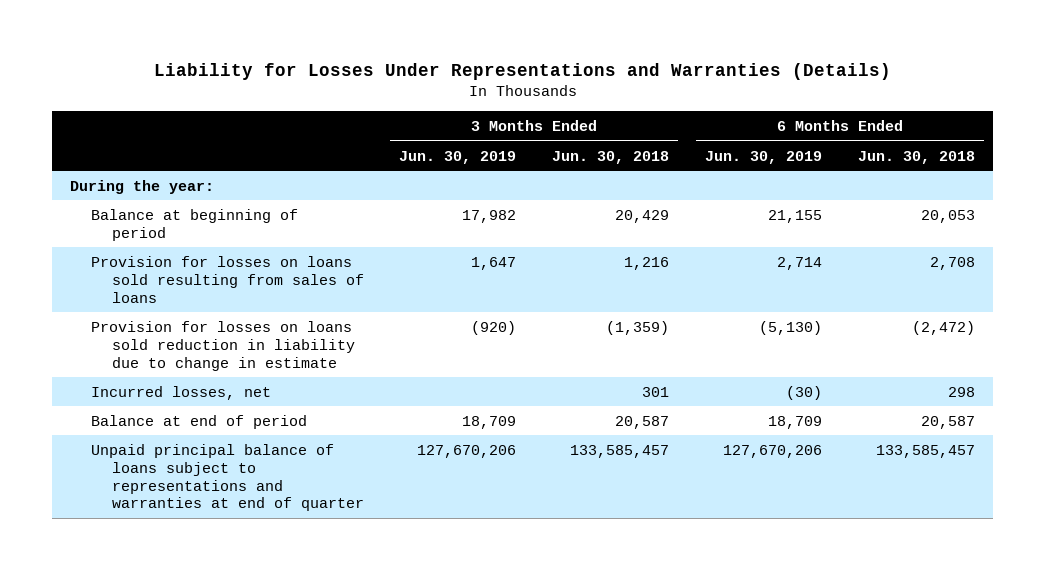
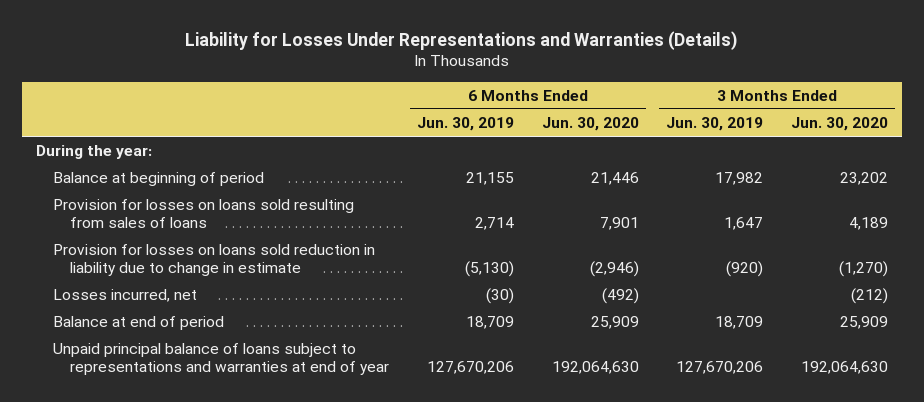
[552,150,670,164] Jun. 30, 2018 -> none
[857,150,975,164] Jun. 30, 2018 -> none
none -> [541,117,639,132] Jun. 30, 2020
none -> [791,117,889,132] Jun. 30, 2020
[90,385,271,400] Incurred losses, net -> [52,289,197,303] Losses incurred, net
[90,443,364,512] Unpaid principal balance of loans subject to representations and warranties at end of quarter -> [52,343,389,375] Unpaid principal balance of loans subject to representations and warranties at end of year

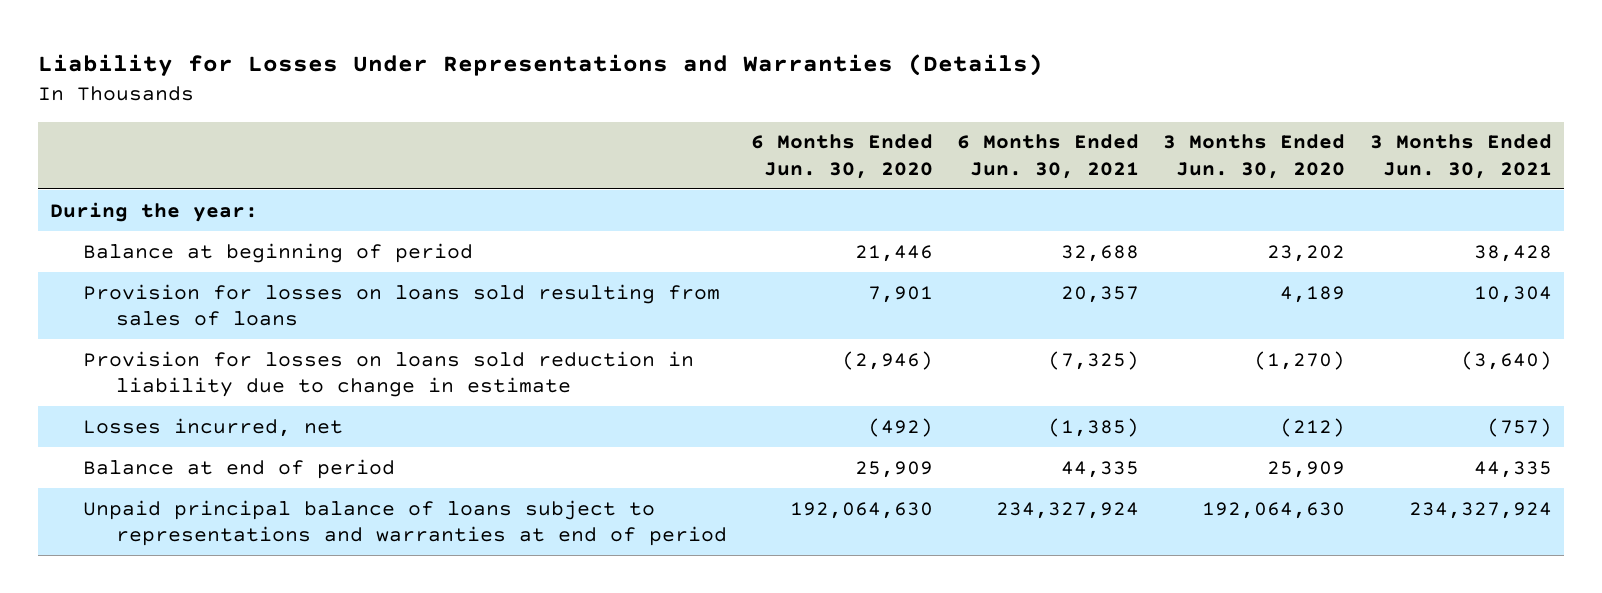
[416,117,514,132] Jun. 30, 2019 -> none
[666,117,764,132] Jun. 30, 2019 -> none
none -> [957,134,1140,179] 6 Months Ended Jun. 30, 2021
none -> [1369,134,1552,179] 3 Months Ended Jun. 30, 2021
[52,343,389,375] Unpaid principal balance of loans subject to representations and warranties at end of year -> [83,499,727,547] Unpaid principal balance of loans subject to representations and warranties at end of period

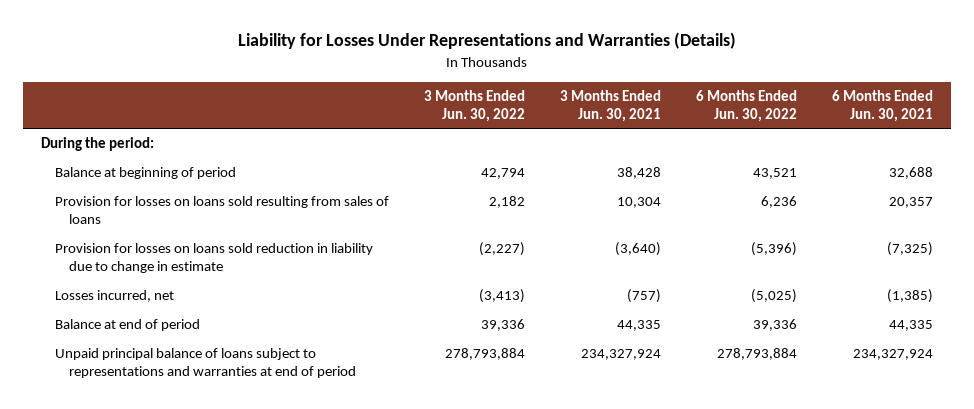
[751,134,934,179] 6 Months Ended Jun. 30, 2020 -> none
[1163,134,1346,179] 3 Months Ended Jun. 30, 2020 -> none
none -> [423,89,525,122] 3 Months Ended Jun. 30, 2022
none -> [695,89,797,122] 6 Months Ended Jun. 30, 2022
[50,201,259,222] During the year: -> [40,137,154,152] During the period:

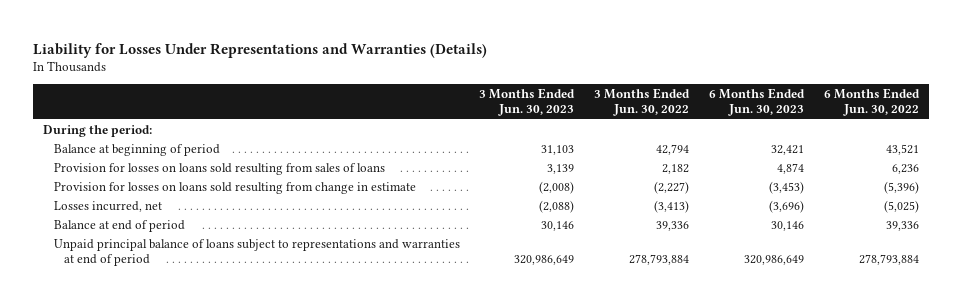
[559,89,661,122] 3 Months Ended Jun. 30, 2021 -> none
[832,89,934,122] 6 Months Ended Jun. 30, 2021 -> none
none -> [479,87,576,117] 3 Months Ended Jun. 30, 2023
none -> [709,87,806,117] 6 Months Ended Jun. 30, 2023
[54,243,373,274] Provision for losses on loans sold reduction in liability due to change in estimate -> [53,181,416,194] Provision for losses on loans sold resulting from change in estimate

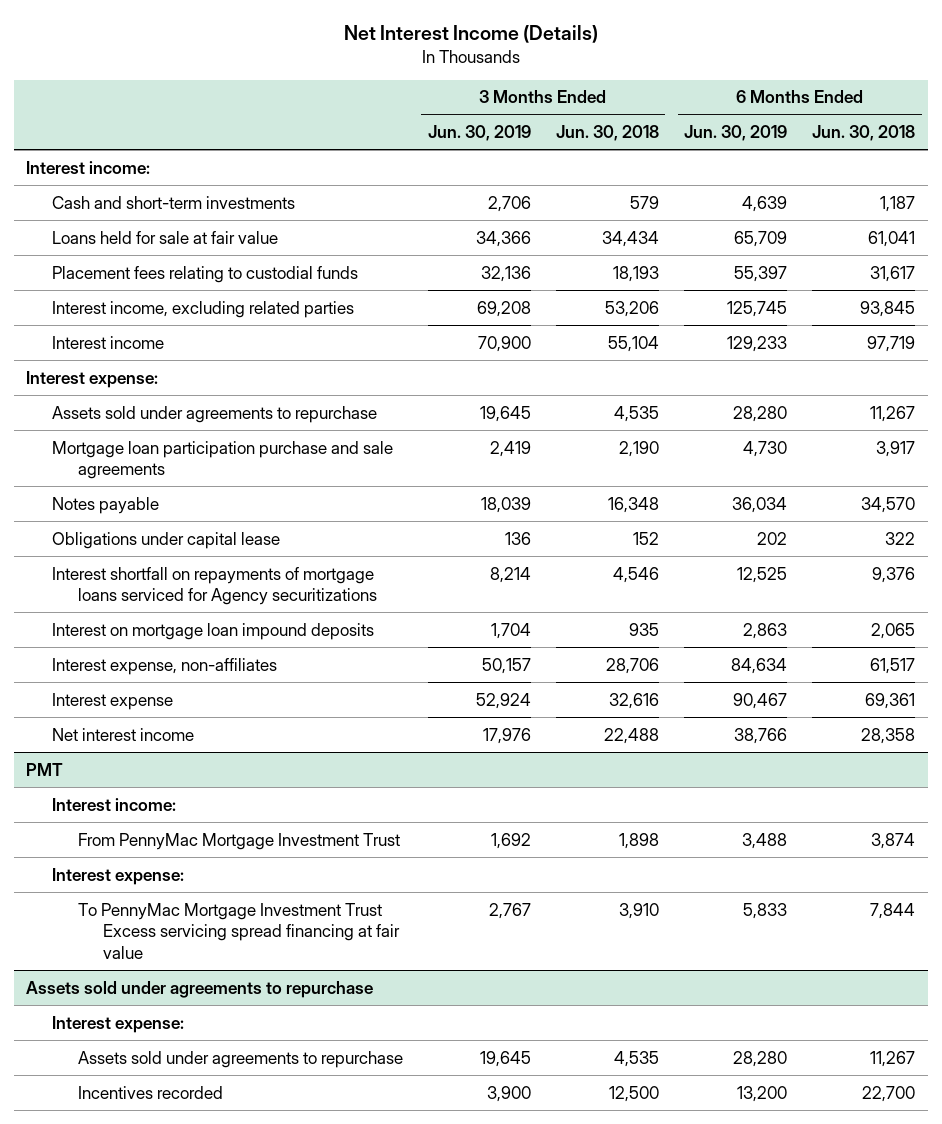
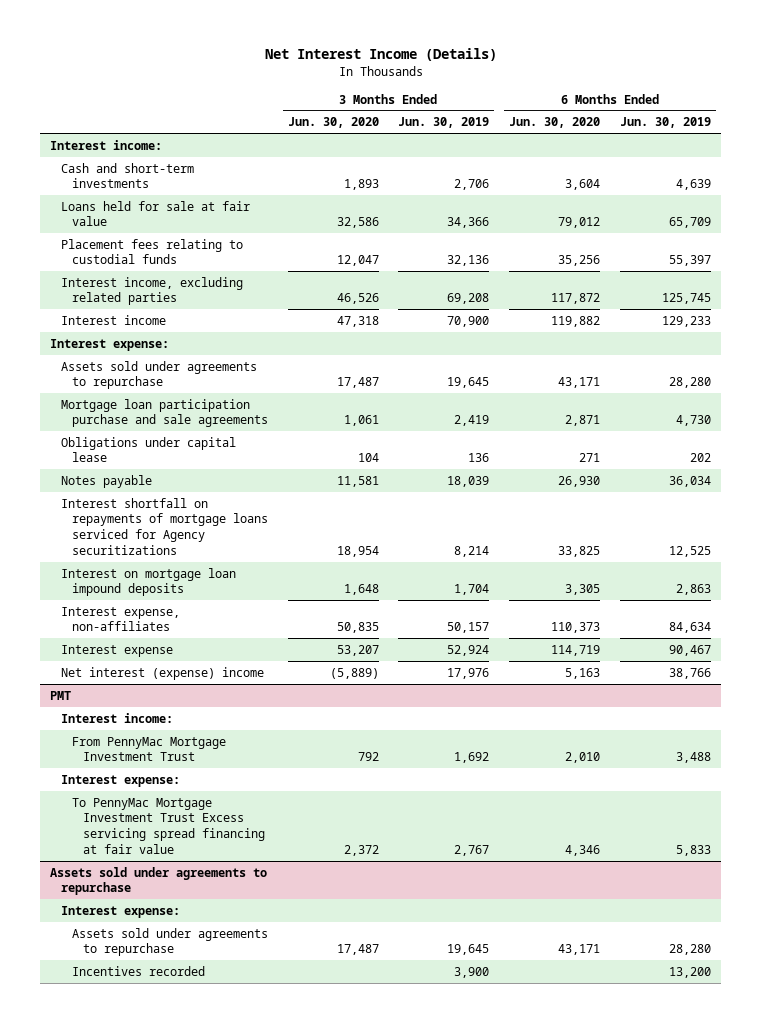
[555,125,659,142] Jun. 30, 2018 -> none
[812,125,916,142] Jun. 30, 2018 -> none
none -> [287,117,379,129] Jun. 30, 2020
none -> [509,117,601,129] Jun. 30, 2020
[51,496,159,514] Notes payable -> [60,474,152,488] Notes payable
[51,727,194,741] Net interest income -> [60,666,264,680] Net interest (expense) income

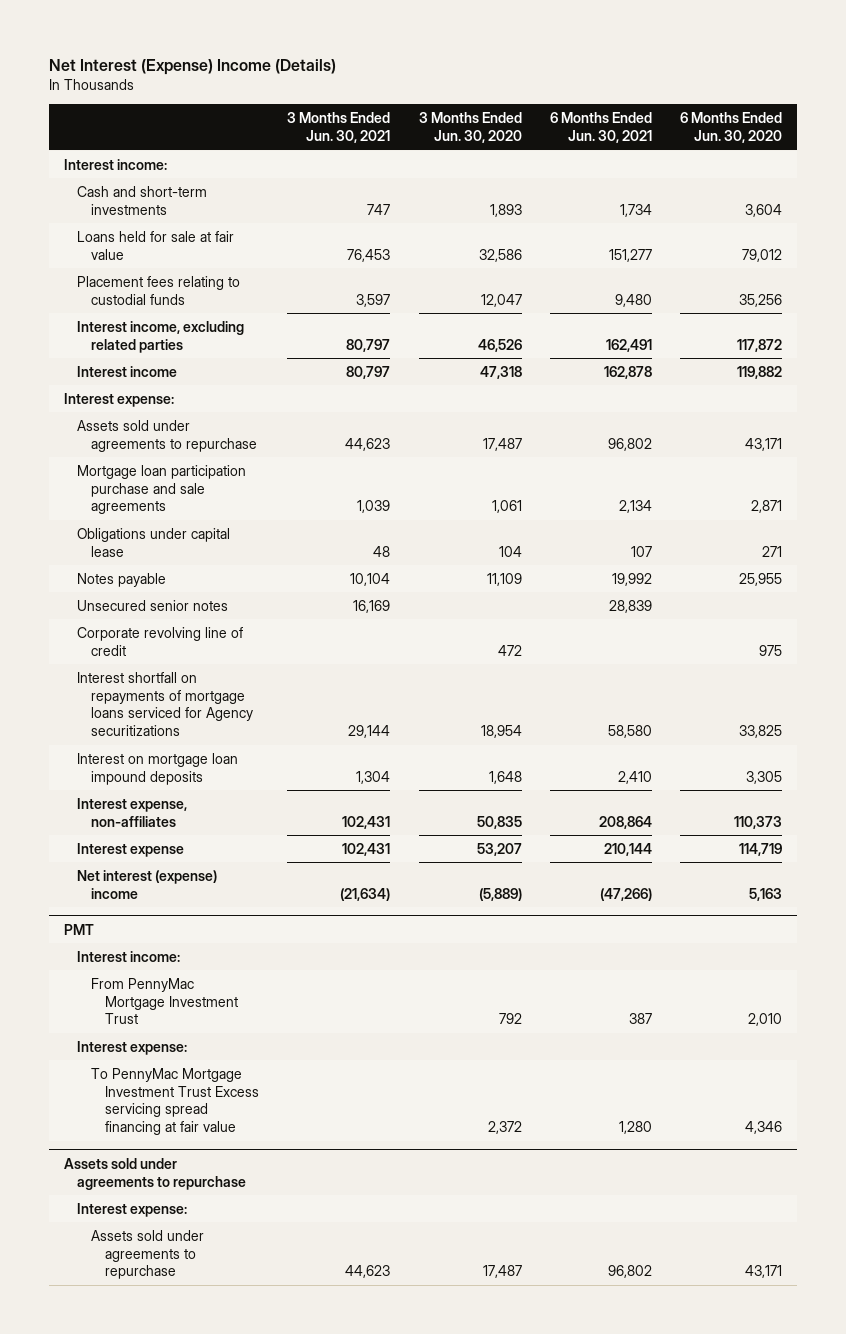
[264,48,497,62] Net Interest Income (Details) -> [49,59,337,76] Net Interest (Expense) Income (Details)
[398,117,490,129] Jun. 30, 2019 -> none
[619,117,711,129] Jun. 30, 2019 -> none
none -> [287,112,391,144] 3 Months Ended Jun. 30, 2021
none -> [550,112,653,144] 6 Months Ended Jun. 30, 2021
[336,475,379,487] 11,581 -> [486,572,522,586] 11,109
[558,475,601,487] 26,930 -> [739,572,783,586] 25,955
none -> [77,599,229,611] Unsecured senior notes
none -> [77,626,244,656] Corporate revolving line of credit
[71,965,205,976] Incentives recorded -> none

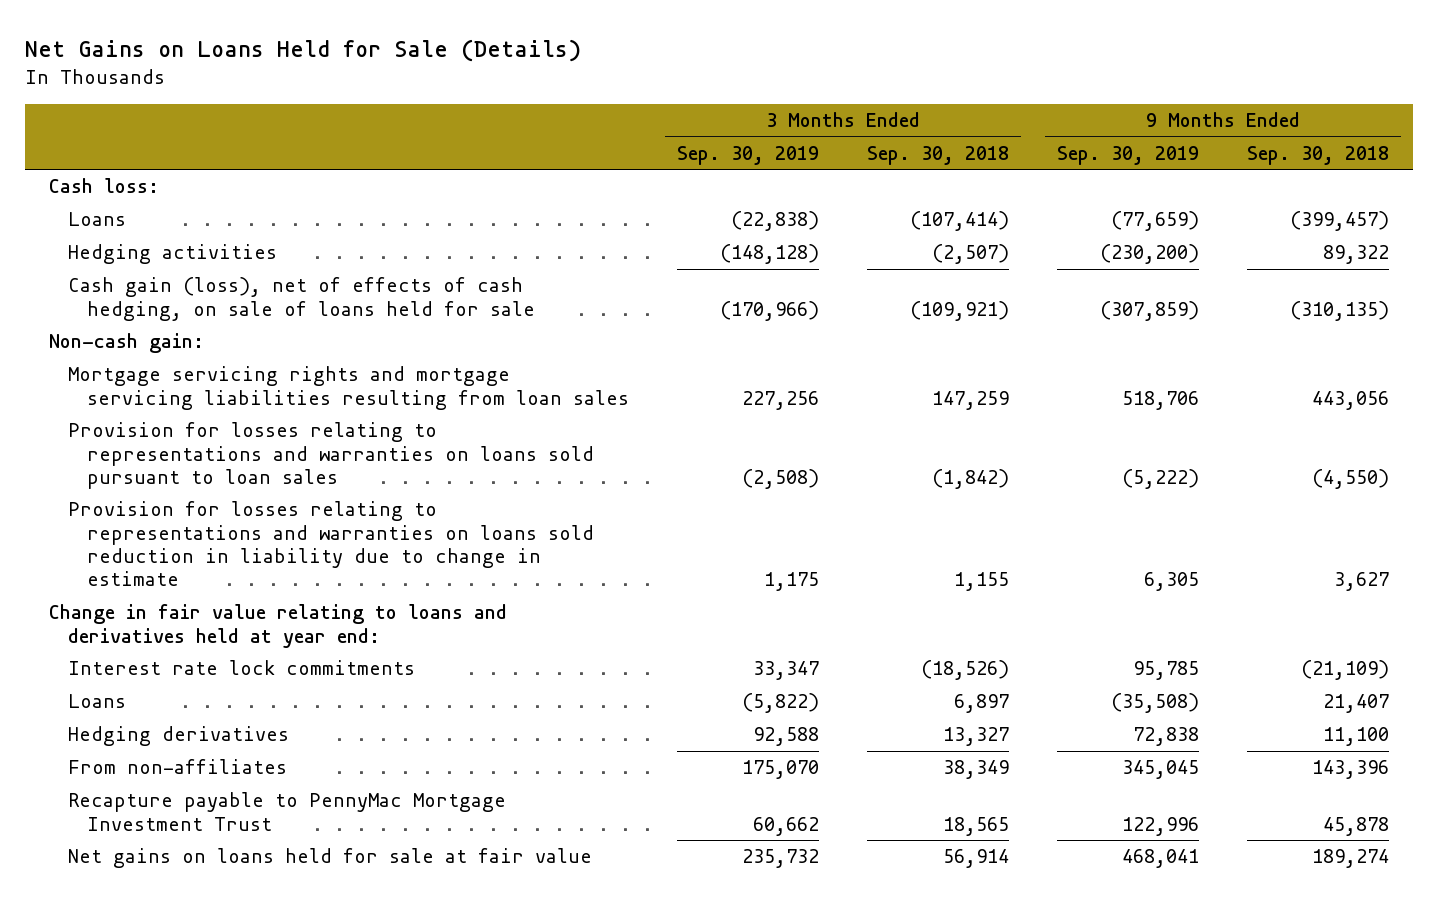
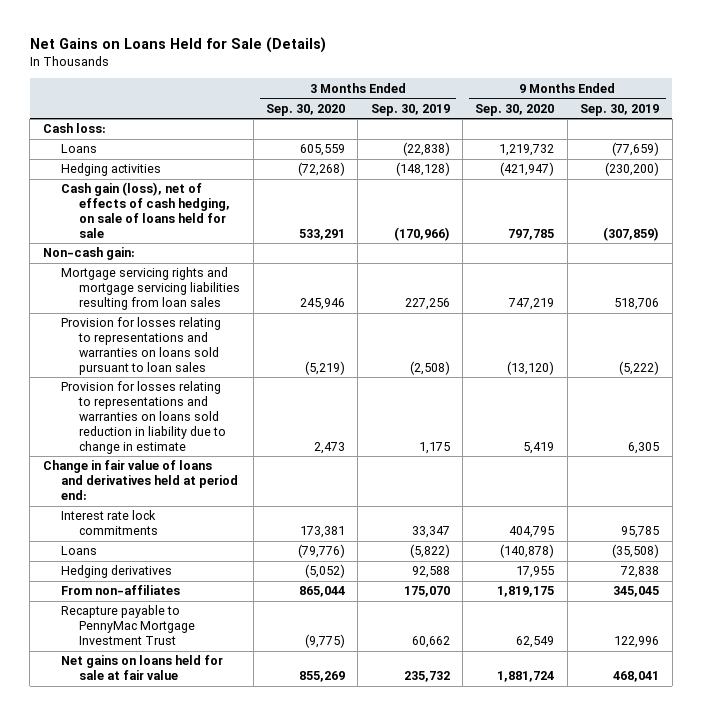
[867,146,1010,166] Sep. 30, 2018 -> none
[1247,146,1390,166] Sep. 30, 2018 -> none
none -> [266,103,346,116] Sep. 30, 2020
none -> [475,103,555,116] Sep. 30, 2020
[49,604,508,648] Change in fair value relating to loans and derivatives held at year end: -> [42,460,238,501] Change in fair value of loans and derivatives held at period end:

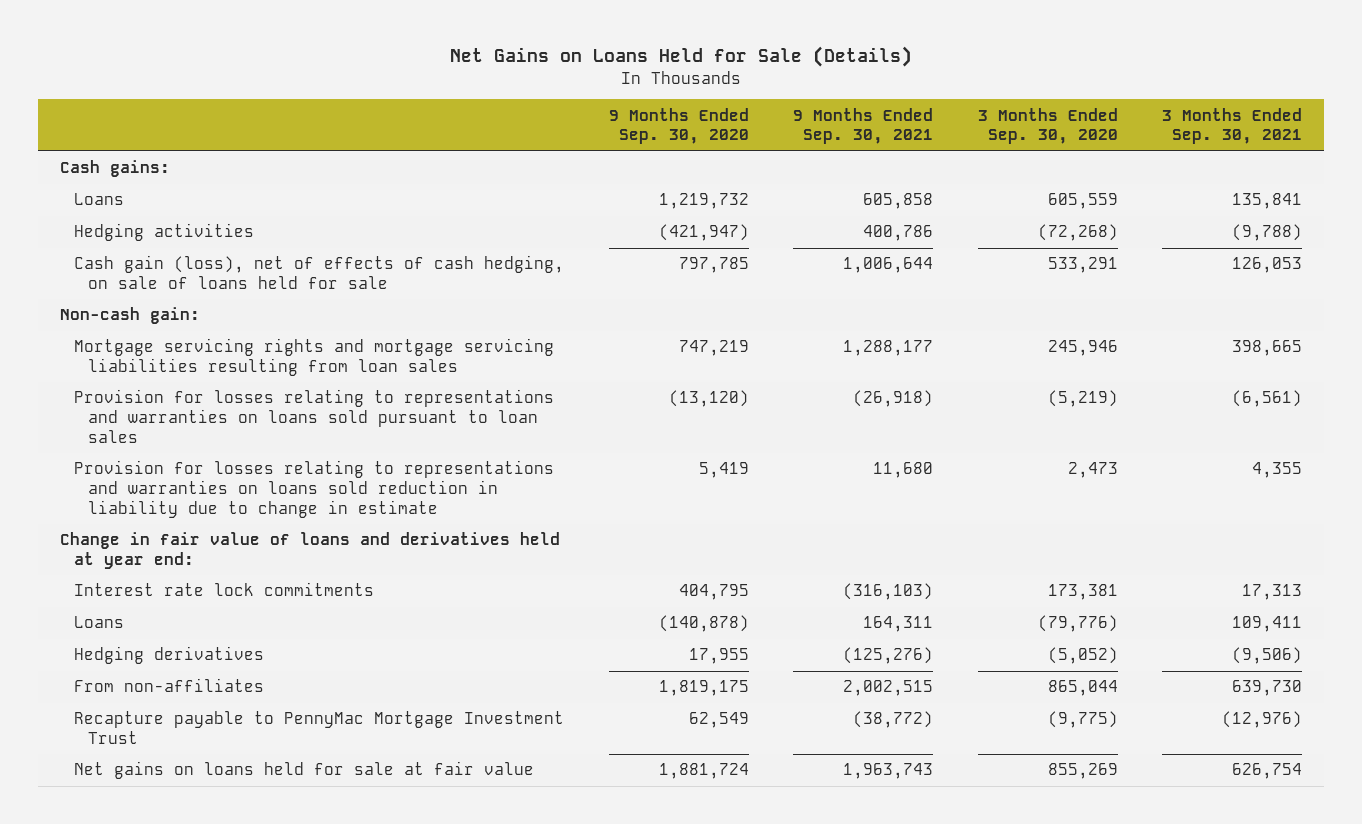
[370,103,450,116] Sep. 30, 2019 -> none
[580,103,660,116] Sep. 30, 2019 -> none
none -> [793,107,934,145] 9 Months Ended Sep. 30, 2021
none -> [1162,107,1303,145] 3 Months Ended Sep. 30, 2021
[42,123,106,134] Cash loss: -> [60,160,171,178] Cash gains:
[42,460,238,501] Change in fair value of loans and derivatives held at period end: -> [60,532,561,569] Change in fair value of loans and derivatives held at year end:

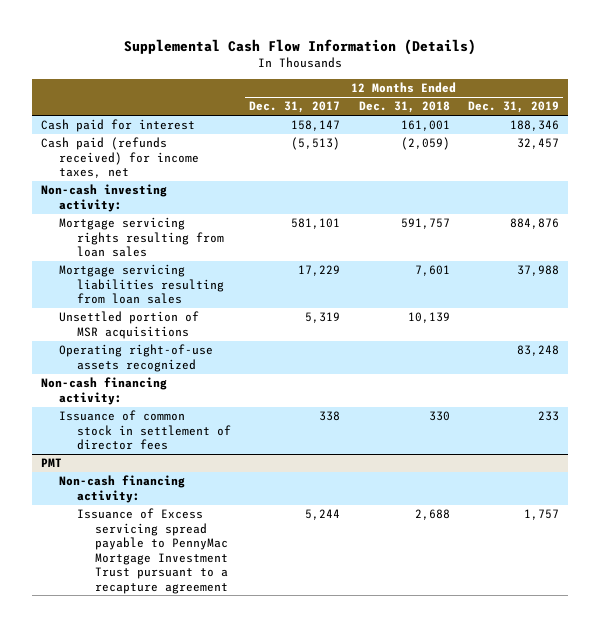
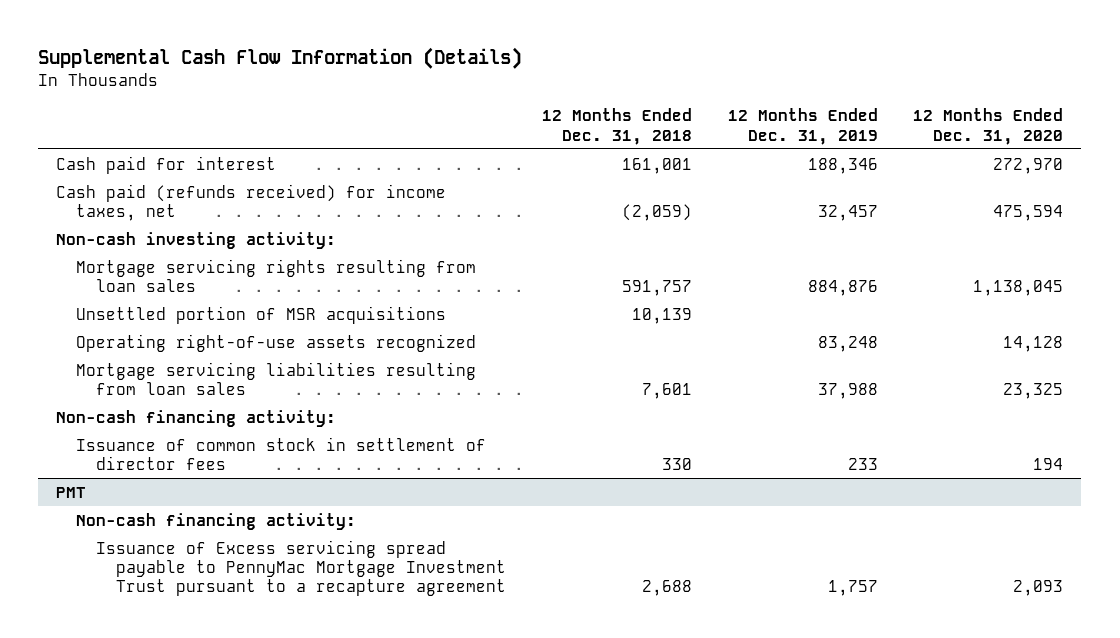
[249,101,341,114] Dec. 31, 2017 -> none
none -> [913,108,1064,145] 12 Months Ended Dec. 31, 2020
[59,264,225,305] Mortgage servicing liabilities resulting from loan sales -> [76,361,477,395] Mortgage servicing liabilities resulting from loan sales

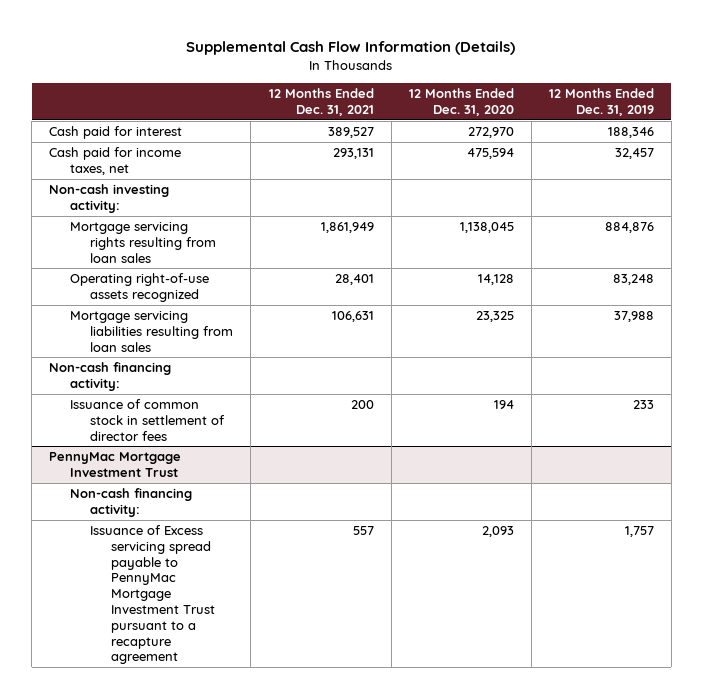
[541,108,692,145] 12 Months Ended Dec. 31, 2018 -> none
none -> [268,88,374,117] 12 Months Ended Dec. 31, 2021
[56,183,447,221] Cash paid (refunds received) for income taxes, net -> [49,147,182,175] Cash paid for income taxes, net
[76,305,447,324] Unsettled portion of MSR acquisitions -> none
[56,486,87,498] PMT -> [49,452,182,477] PennyMac Mortgage Investment Trust

